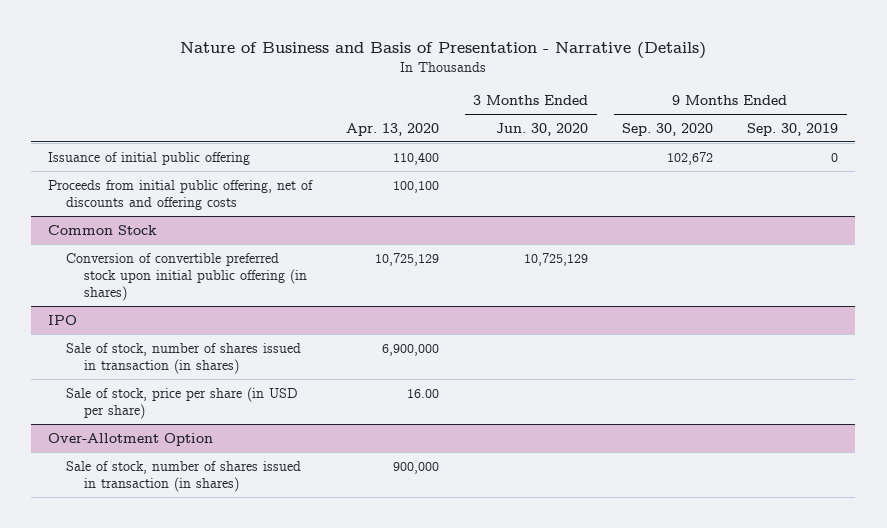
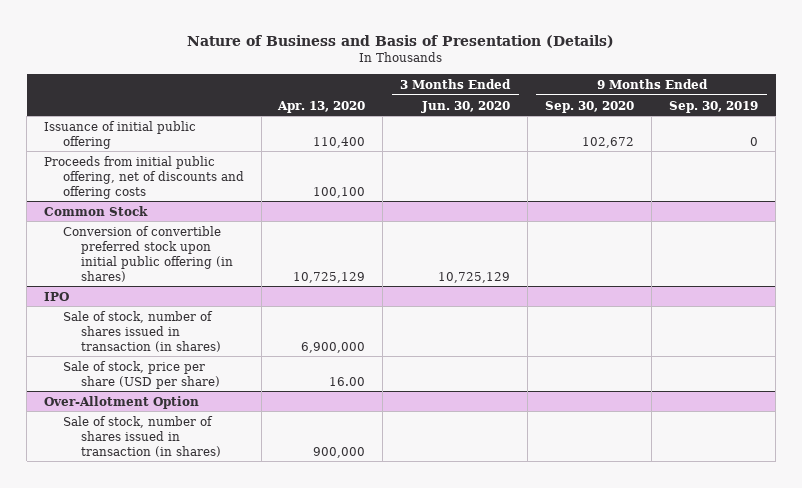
[180,42,707,60] Nature of Business and Basis of Presentation - Narrative (Details) -> [187,34,615,48] Nature of Business and Basis of Presentation (Details)
[66,386,299,419] Sale of stock, price per share (in USD per share) -> [62,360,220,389] Sale of stock, price per share (USD per share)

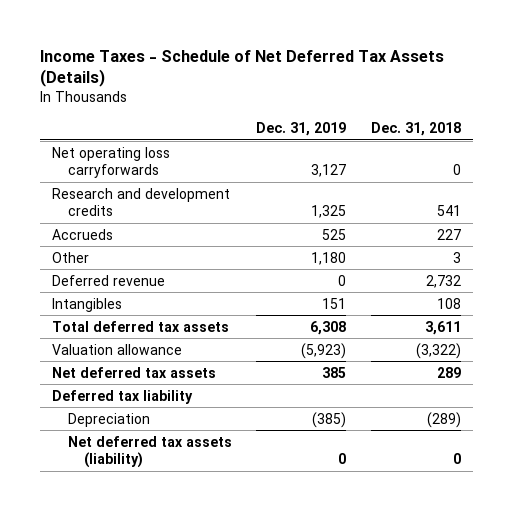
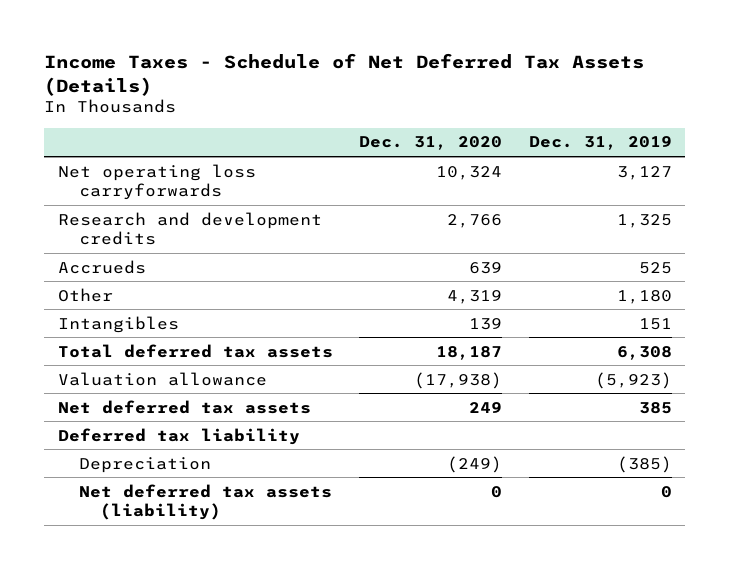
[370,121,461,136] Dec. 31, 2018 -> none
none -> [359,136,503,151] Dec. 31, 2020
[52,274,166,286] Deferred revenue -> none

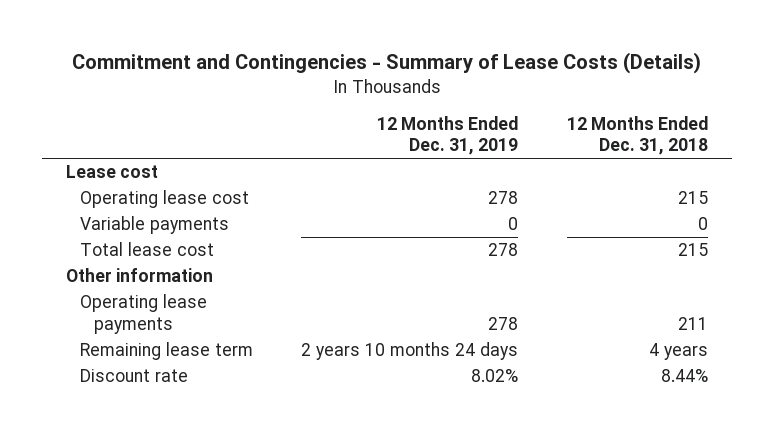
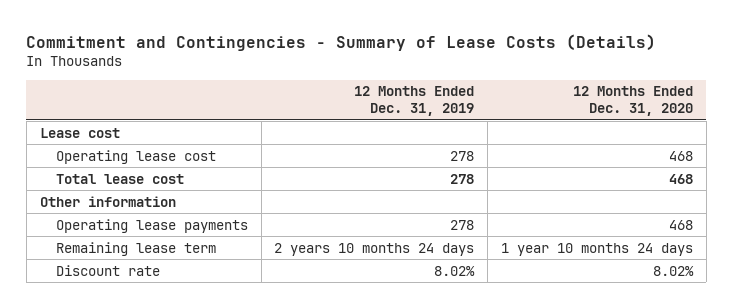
[566,115,708,156] 12 Months Ended Dec. 31, 2018 -> none
none -> [573,86,694,117] 12 Months Ended Dec. 31, 2020
[80,216,230,235] Variable payments -> none

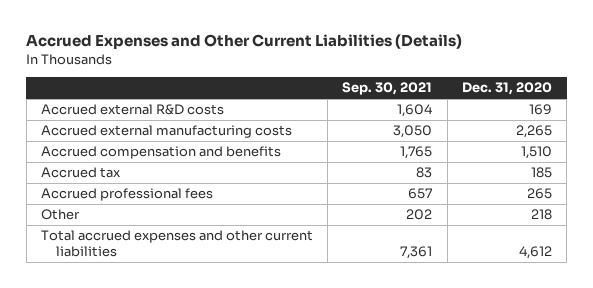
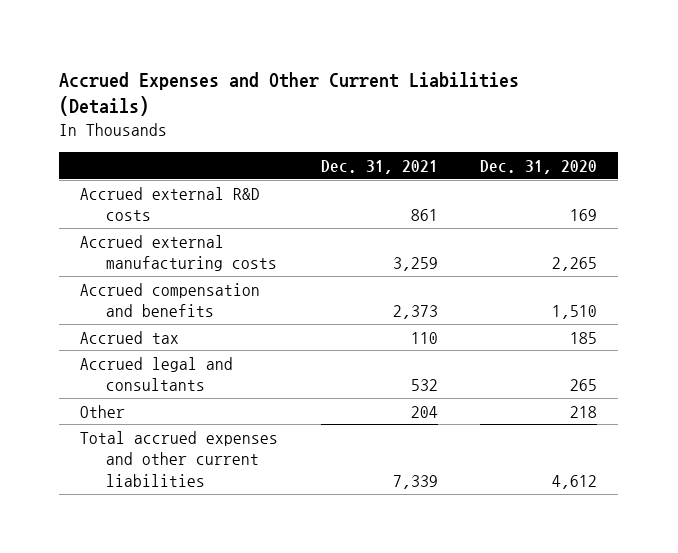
[342,81,433,95] Sep. 30, 2021 -> none
none -> [320,160,438,175] Dec. 31, 2021
[41,188,214,202] Accrued professional fees -> [80,356,234,392] Accrued legal and consultants

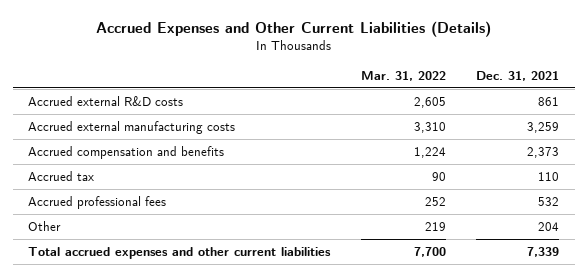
[480,160,598,175] Dec. 31, 2020 -> none
none -> [360,70,446,81] Mar. 31, 2022
[80,356,234,392] Accrued legal and consultants -> [28,195,167,209] Accrued professional fees

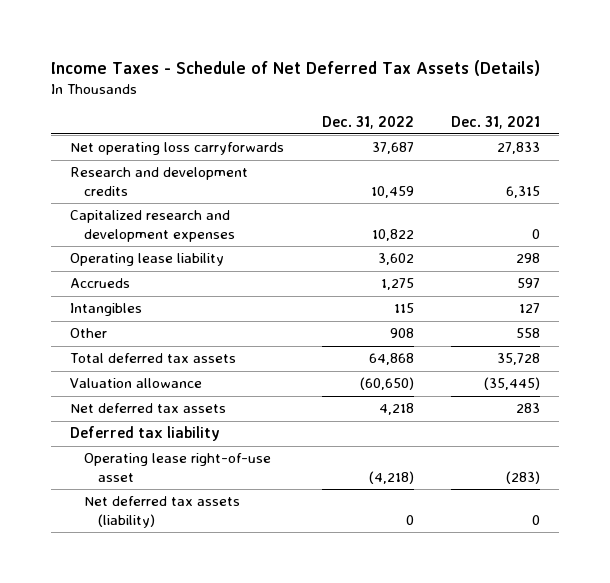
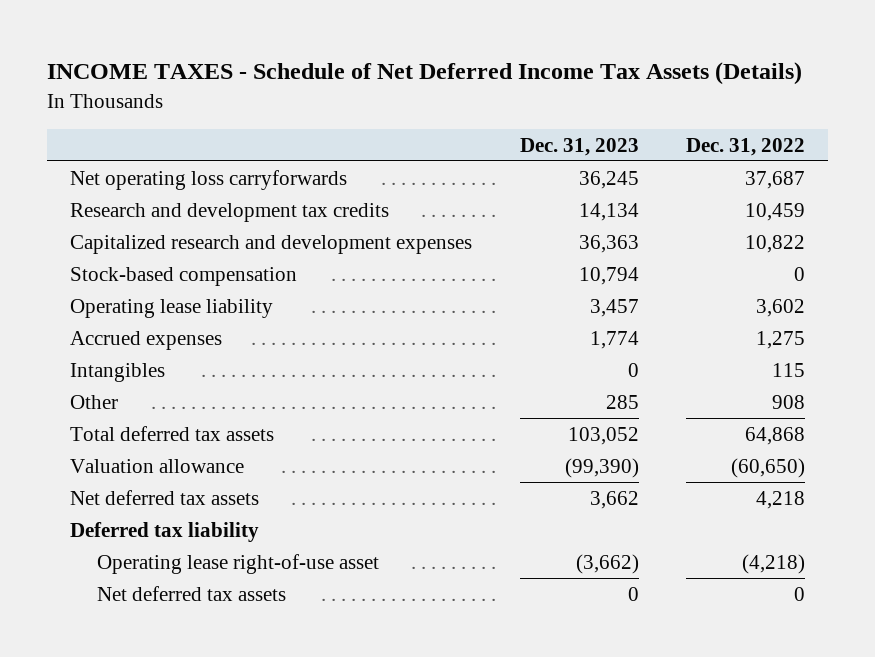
[51,60,541,77] Income Taxes - Schedule of Net Deferred Tax Assets (Details) -> [46,62,802,86] INCOME TAXES - Schedule of Net Deferred Income Tax Assets (Details)
[451,115,541,129] Dec. 31, 2021 -> none
none -> [519,137,639,156] Dec. 31, 2023
[70,167,249,196] Research and development credits -> [70,202,390,222] Research and development tax credits
none -> [70,266,298,286] Stock-based compensation
[70,278,131,289] Accrueds -> [70,330,223,350] Accrued expenses
[83,496,240,528] Net deferred tax assets (liability) -> [97,585,287,601] Net deferred tax assets

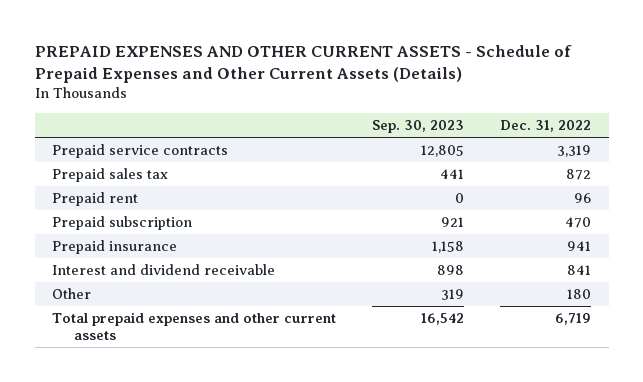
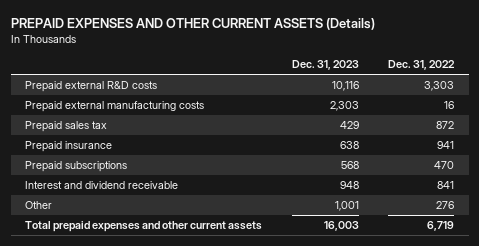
[34,44,572,84] PREPAID EXPENSES AND OTHER CURRENT ASSETS - Schedule of Prepaid Expenses and Other Current Assets (Details) -> [10,17,375,30] PREPAID EXPENSES AND OTHER CURRENT ASSETS (Details)
[372,120,465,134] Sep. 30, 2023 -> none
none -> [291,59,359,70] Dec. 31, 2023
[52,144,229,159] Prepaid service contracts -> none
none -> [25,81,158,93] Prepaid external R&D costs
none -> [25,101,205,113] Prepaid external manufacturing costs
[52,192,139,207] Prepaid rent -> none
[52,216,193,231] Prepaid subscription -> none
none -> [25,161,128,173] Prepaid subscriptions
[566,289,591,300] 180 -> [436,201,455,210] 276

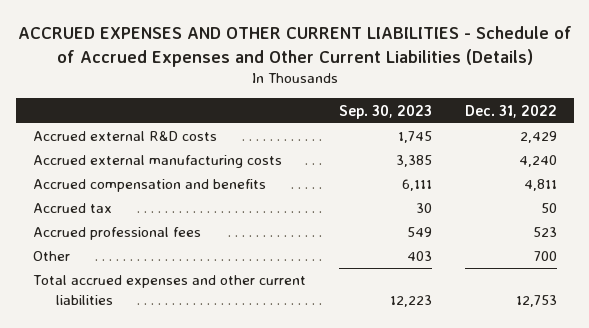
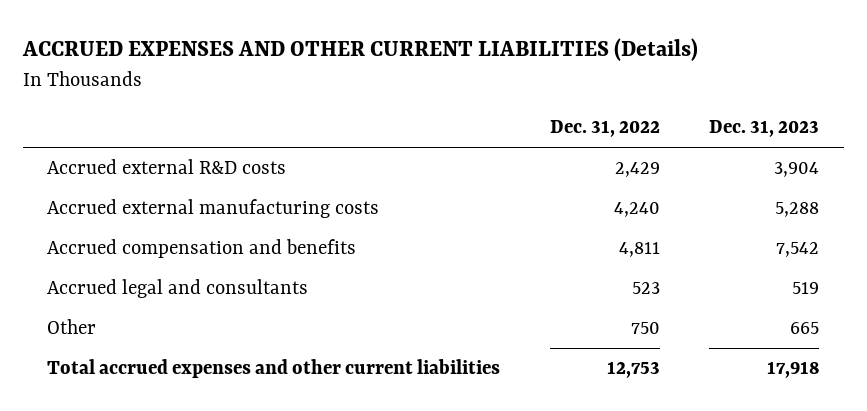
[17,26,572,67] ACCRUED EXPENSES AND OTHER CURRENT LIABILITIES - Schedule of of Accrued Expenses and Other Current Liabilities (Details) -> [21,38,698,62] ACCRUED EXPENSES AND OTHER CURRENT LIABILITIES (Details)
[338,104,432,119] Sep. 30, 2023 -> none
none -> [709,120,820,138] Dec. 31, 2023
[32,203,112,214] Accrued tax -> none
[32,227,201,241] Accrued professional fees -> [47,279,309,299] Accrued legal and consultants
[533,251,557,262] 700 -> [630,322,660,335] 750

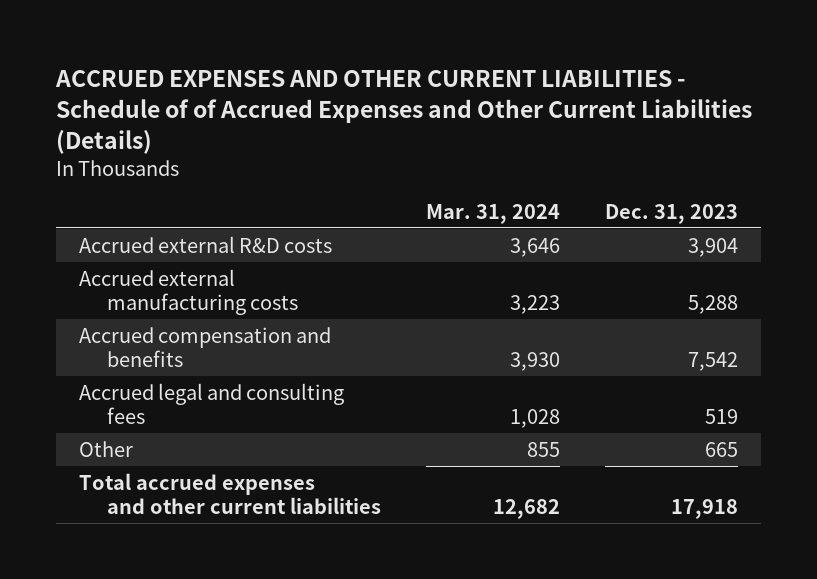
[21,38,698,62] ACCRUED EXPENSES AND OTHER CURRENT LIABILITIES (Details) -> [55,70,753,154] ACCRUED EXPENSES AND OTHER CURRENT LIABILITIES - Schedule of of Accrued Expenses and Other Current Liabilities (Details)
[549,120,660,138] Dec. 31, 2022 -> none
none -> [426,203,561,224] Mar. 31, 2024
[47,279,309,299] Accrued legal and consultants -> [78,382,344,424] Accrued legal and consulting fees

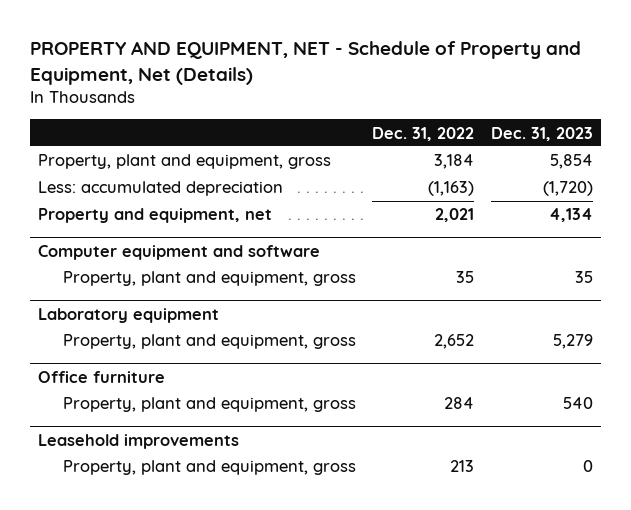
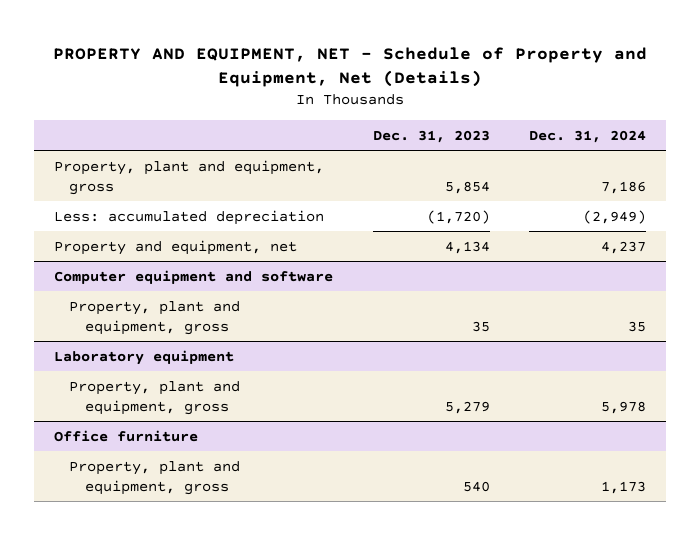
[372,126,475,141] Dec. 31, 2022 -> none
none -> [529,129,647,143] Dec. 31, 2024
[38,434,240,450] Leasehold improvements -> none
[62,460,356,476] Property, plant and equipment, gross -> none

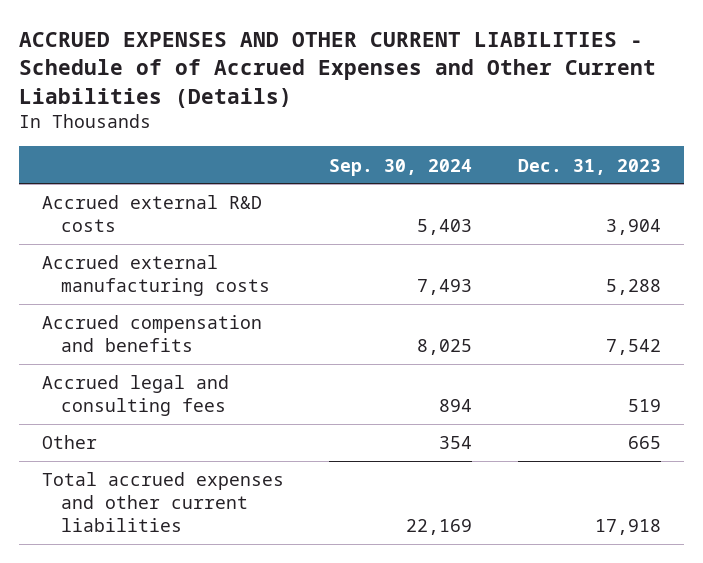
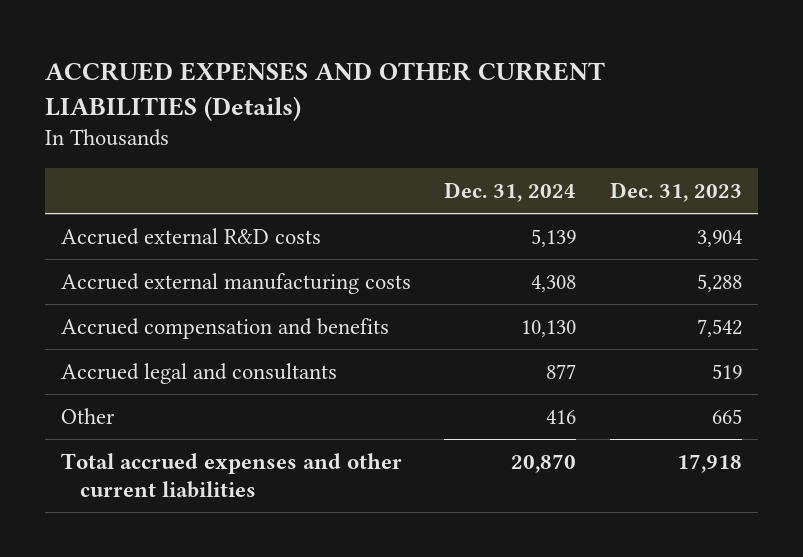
[18,31,656,108] ACCRUED EXPENSES AND OTHER CURRENT LIABILITIES - Schedule of of Accrued Expenses and Other Current Liabilities (Details) -> [44,61,605,121] ACCRUED EXPENSES AND OTHER CURRENT LIABILITIES (Details)
[329,158,473,176] Sep. 30, 2024 -> none
none -> [444,181,577,202] Dec. 31, 2024
[41,375,229,416] Accrued legal and consulting fees -> [61,363,338,385] Accrued legal and consultants

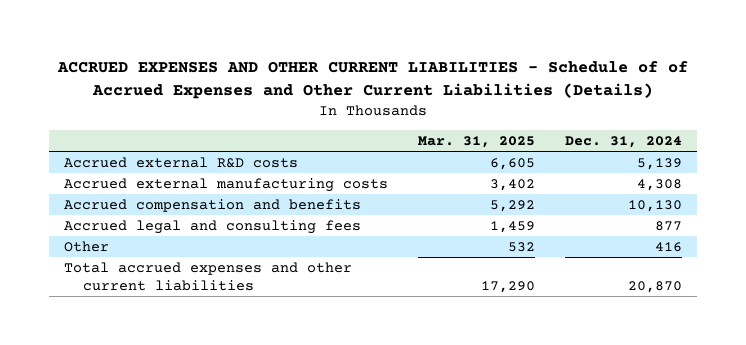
[44,61,605,121] ACCRUED EXPENSES AND OTHER CURRENT LIABILITIES (Details) -> [56,60,688,99] ACCRUED EXPENSES AND OTHER CURRENT LIABILITIES - Schedule of of Accrued Expenses and Other Current Liabilities (Details)
[609,181,742,202] Dec. 31, 2023 -> none
none -> [417,135,535,148] Mar. 31, 2025
[61,363,338,385] Accrued legal and consultants -> [63,220,361,235] Accrued legal and consulting fees

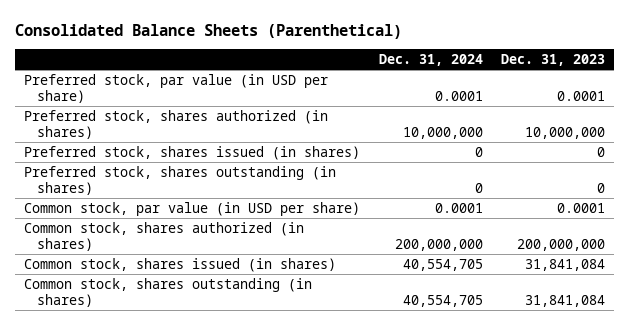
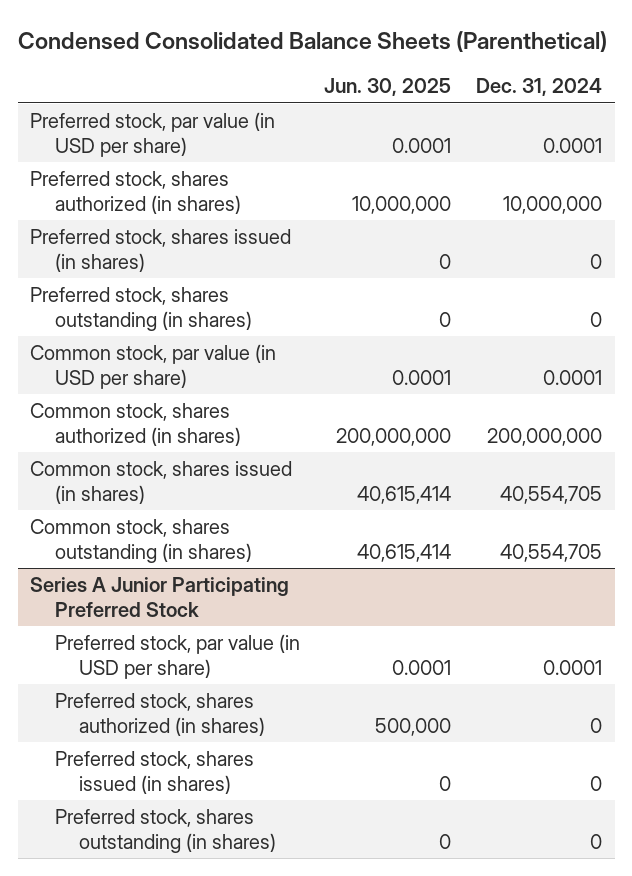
[15,23,403,39] Consolidated Balance Sheets (Parenthetical) -> [17,30,607,52] Condensed Consolidated Balance Sheets (Parenthetical)
[501,54,606,67] Dec. 31, 2023 -> none
none -> [324,78,452,97] Jun. 30, 2025
none -> [30,577,290,617] Series A Junior Participating Preferred Stock
none -> [54,634,300,679] Preferred stock, par value (in USD per share)
none -> [54,693,266,736] Preferred stock, shares authorized (in shares)
none -> [54,751,254,794] Preferred stock, shares issued (in shares)
none -> [54,809,277,853] Preferred stock, shares outstanding (in shares)

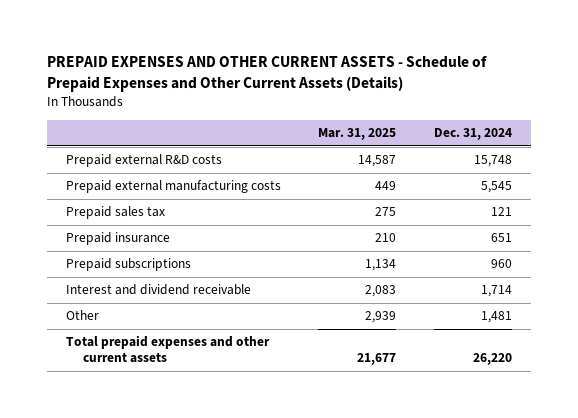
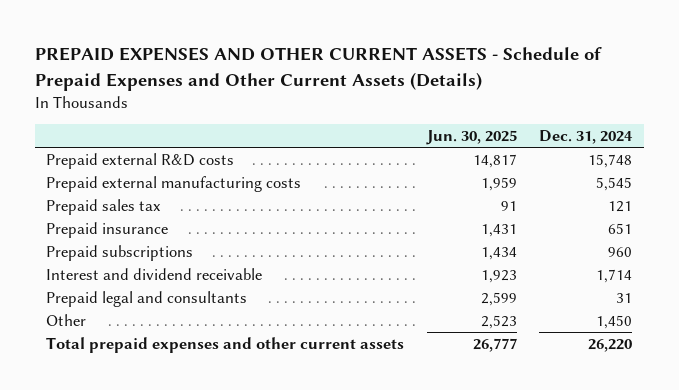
[318,128,397,141] Mar. 31, 2025 -> none
none -> [425,129,517,145] Jun. 30, 2025
none -> [46,290,248,307] Prepaid legal and consultants
[481,311,513,324] 1,481 -> [596,314,633,329] 1,450

